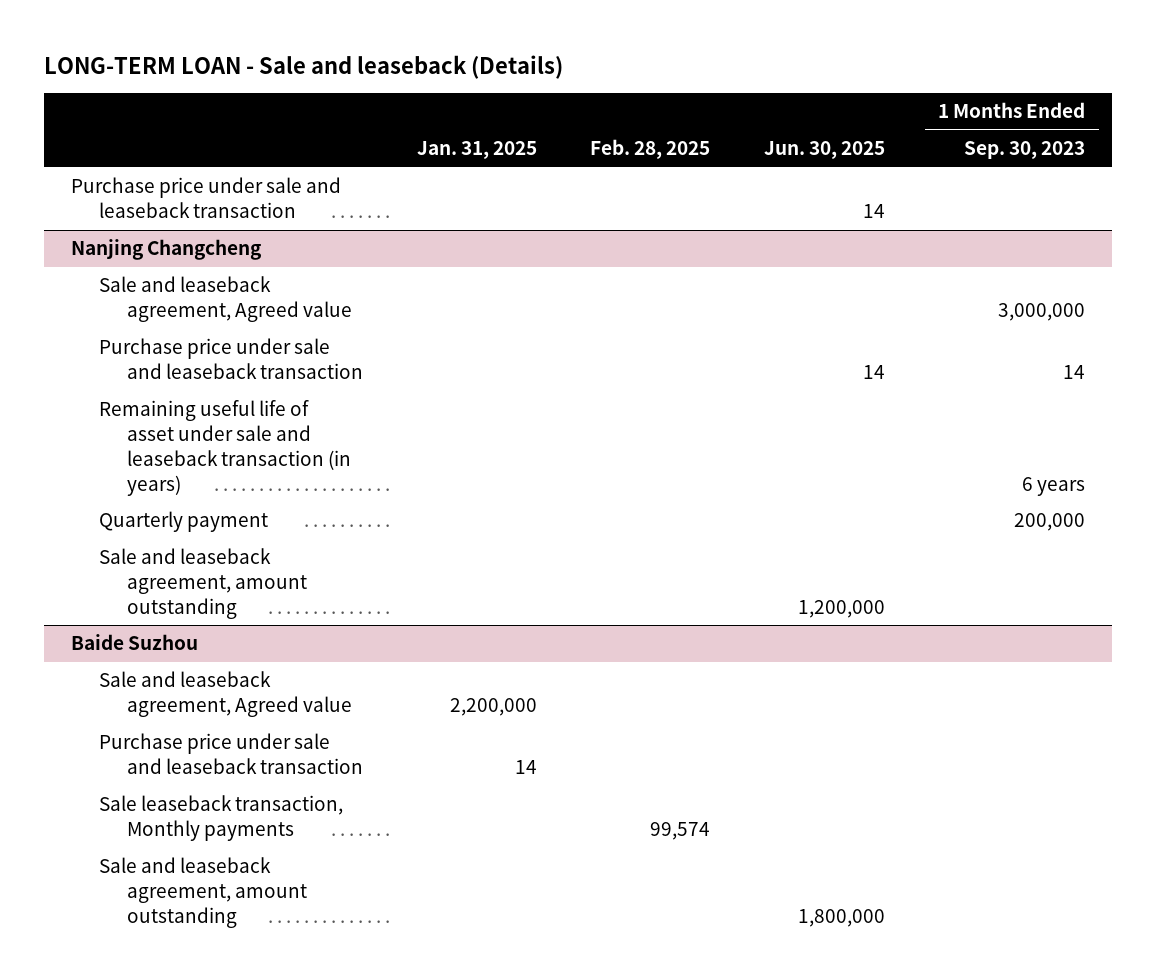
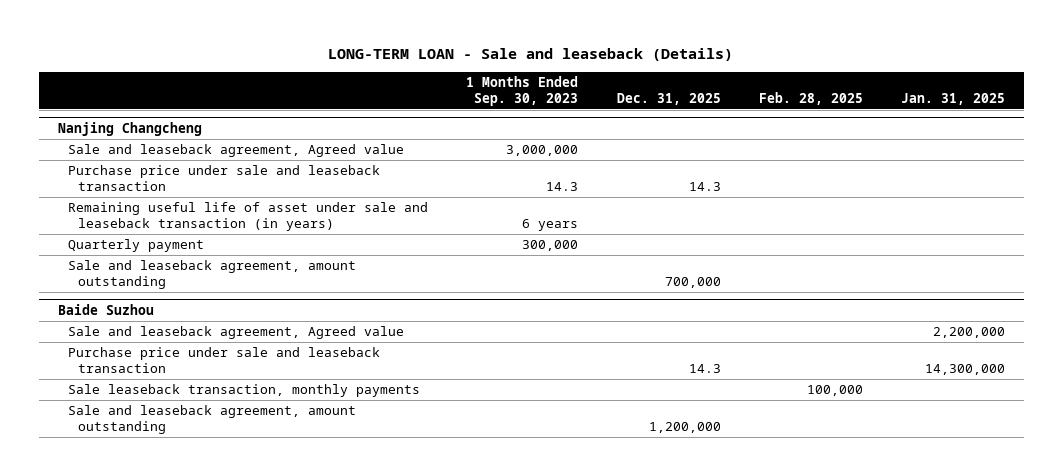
[763,141,885,160] Jun. 30, 2025 -> none
none -> [616,93,721,106] Dec. 31, 2025
[70,177,341,219] Purchase price under sale and leaseback transaction -> none
[1063,365,1086,380] 14 -> [546,182,579,192] 14.3
[1014,513,1086,532] 200,000 -> [522,240,579,252] 300,000
[514,760,537,775] 14 -> [925,364,1006,376] 14,300,000
[98,795,343,842] Sale leaseback transaction, Monthly payments -> [67,384,420,398] Sale leaseback transaction, monthly payments
[650,822,711,841] 99,574 -> [806,385,863,397] 100,000

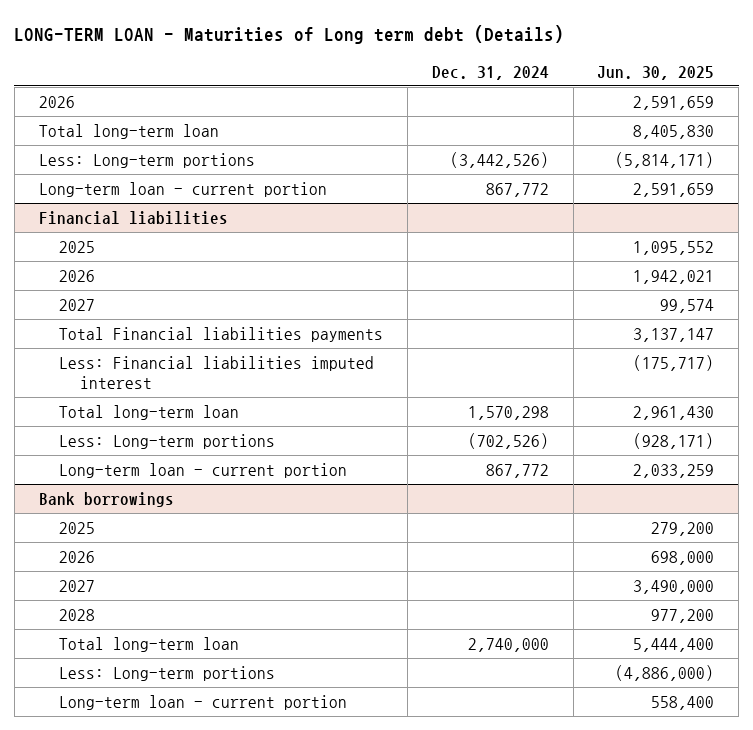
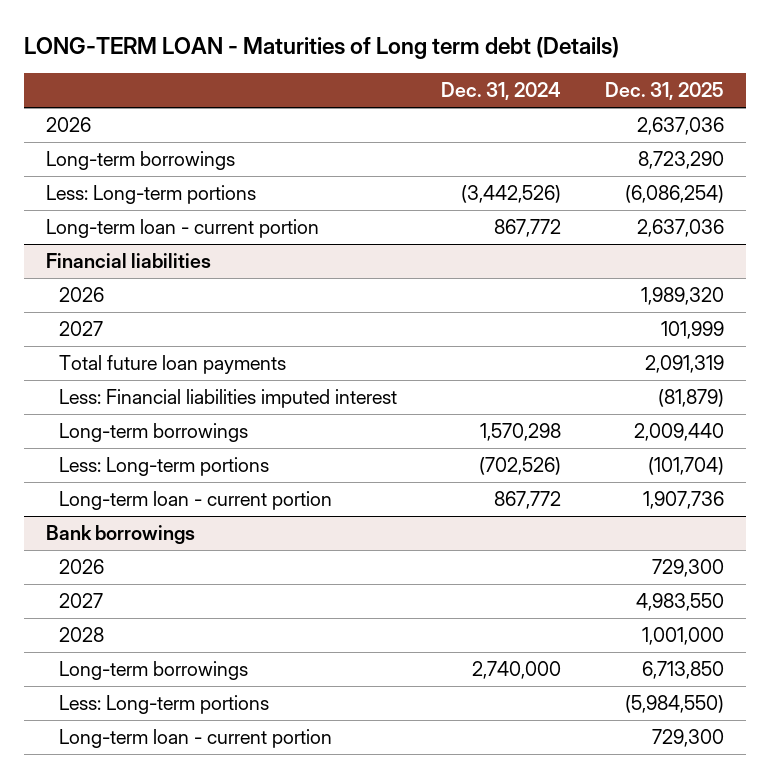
[597,65,715,80] Jun. 30, 2025 -> none
none -> [605,82,725,101] Dec. 31, 2025
[38,123,219,139] Total long-term loan -> [45,151,235,171] Long-term borrowings
[59,240,96,253] 2025 -> none
[59,326,384,342] Total Financial liabilities payments -> [59,355,287,375] Total future loan payments
[59,404,240,420] Total long-term loan -> [59,423,249,443] Long-term borrowings
[59,521,96,534] 2025 -> none
[59,636,240,652] Total long-term loan -> [59,661,249,681] Long-term borrowings

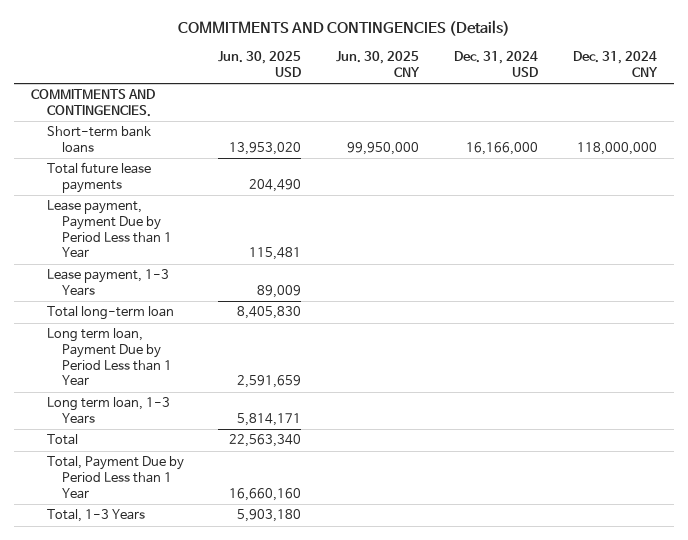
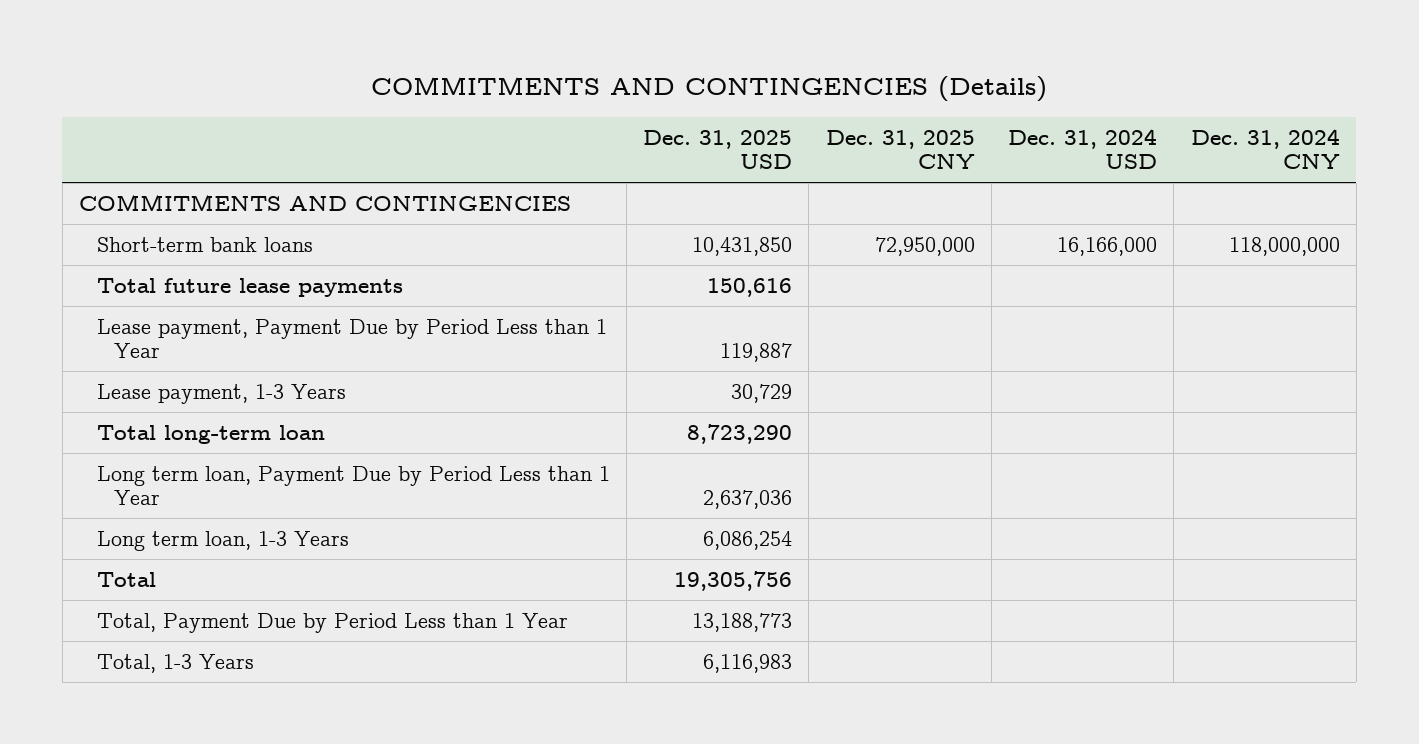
[218,51,302,77] Jun. 30, 2025 USD -> none
[336,51,421,77] Jun. 30, 2025 CNY -> none
none -> [643,129,793,170] Dec. 31, 2025 USD
none -> [825,129,975,170] Dec. 31, 2025 CNY
[31,89,156,118] COMMITMENTS AND CONTINGENCIES. -> [78,193,571,211] COMMITMENTS AND CONTINGENCIES

